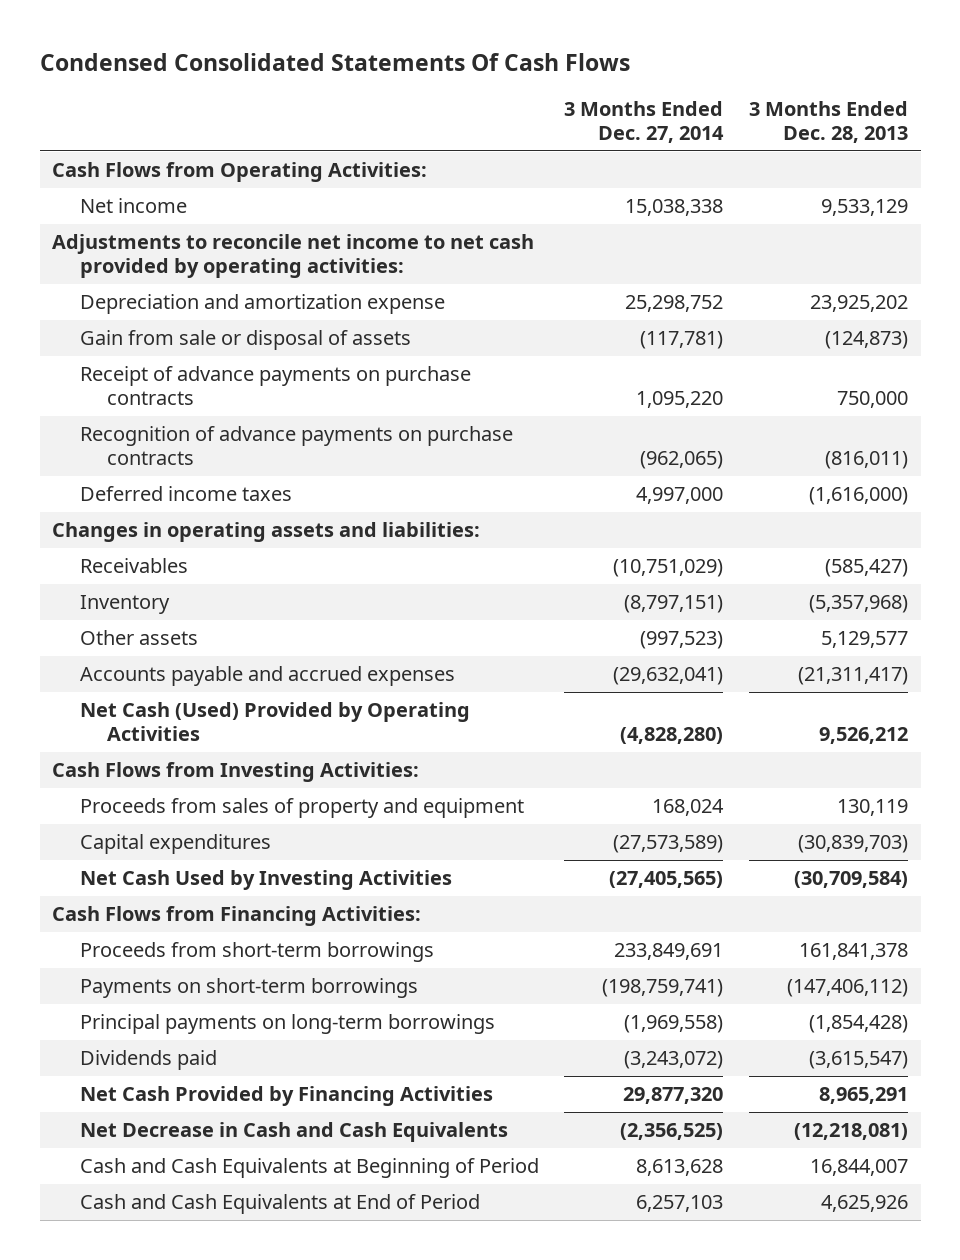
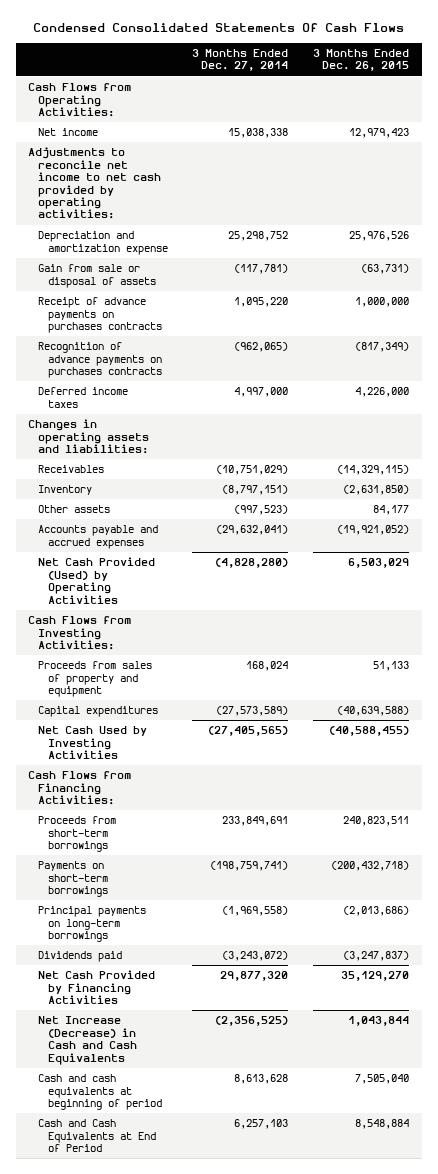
[748,100,908,144] 3 Months Ended Dec. 28, 2013 -> none
none -> [313,49,410,72] 3 Months Ended Dec. 26, 2015
[79,366,471,406] Receipt of advance payments on purchase contracts -> [37,297,162,334] Receipt of advance payments on purchases contracts
[79,426,513,466] Recognition of advance payments on purchase contracts -> [37,342,162,379] Recognition of advance payments on purchases contracts
[79,702,470,742] Net Cash (Used) Provided by Operating Activities -> [37,557,155,604] Net Cash Provided (Used) by Operating Activities
[79,1122,508,1143] Net Decrease in Cash and Cash Equivalents -> [37,1016,137,1065] Net Increase (Decrease) in Cash and Cash Equivalents
[79,1158,539,1179] Cash and Cash Equivalents at Beginning of Period -> [37,1074,162,1111] Cash and cash equivalents at beginning of period

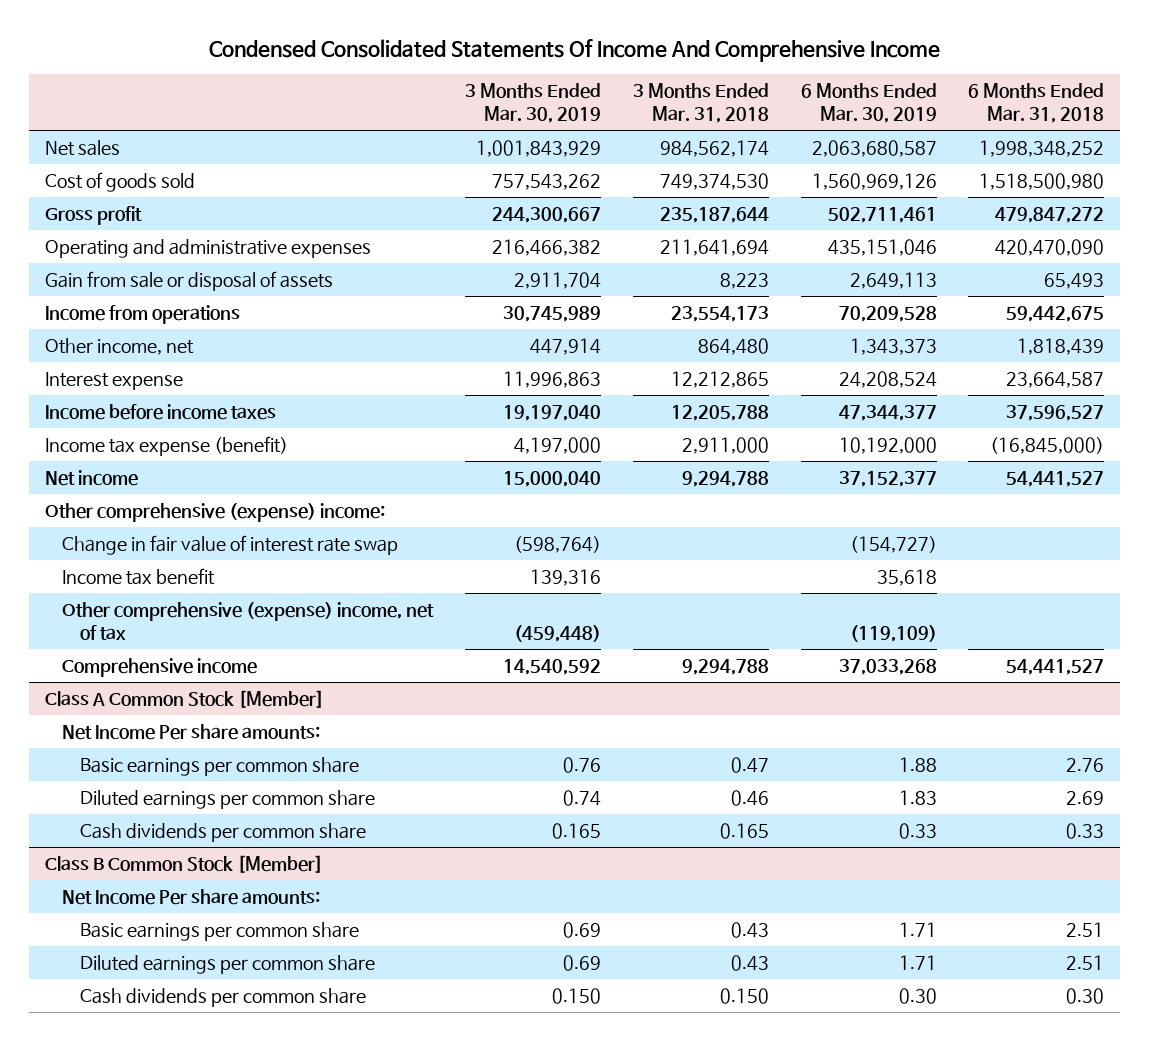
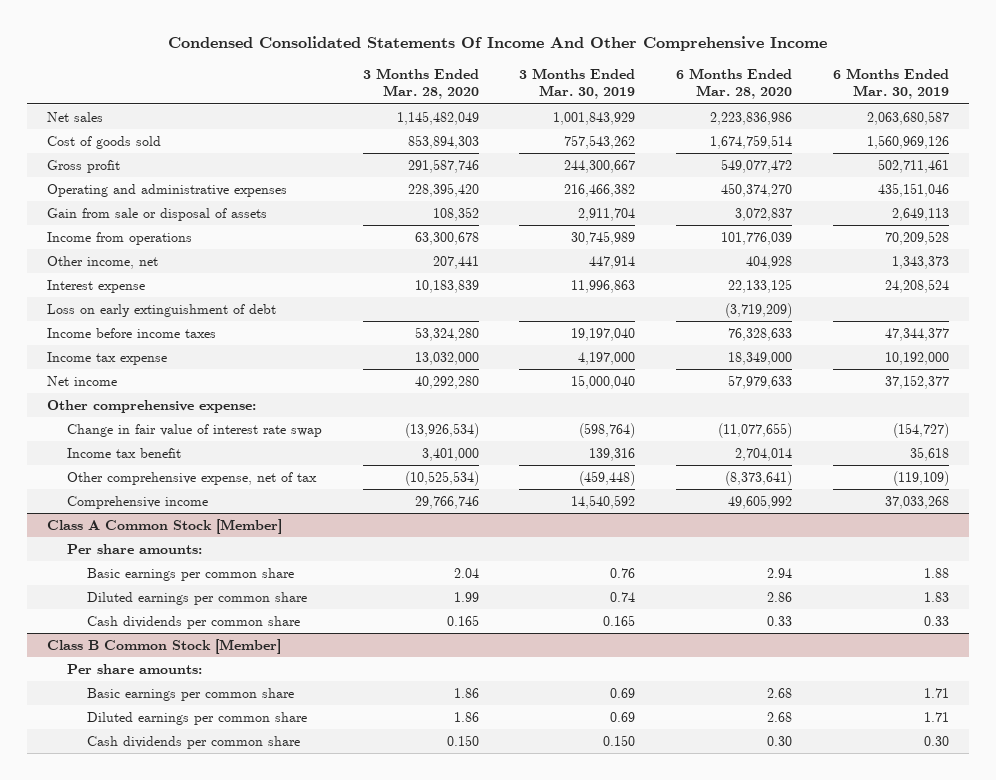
[209,39,941,63] Condensed Consolidated Statements Of Income And Comprehensive Income -> [167,36,827,52] Condensed Consolidated Statements Of Income And Other Comprehensive Income
[632,83,769,124] 3 Months Ended Mar. 31, 2018 -> none
[968,83,1105,124] 6 Months Ended Mar. 31, 2018 -> none
none -> [362,67,479,100] 3 Months Ended Mar. 28, 2020
none -> [676,67,793,100] 6 Months Ended Mar. 28, 2020
none -> [46,303,276,317] Loss on early extinguishment of debt
[44,436,288,457] Income tax expense (benefit) -> [46,351,167,365] Income tax expense
[44,503,385,523] Other comprehensive (expense) income: -> [46,399,256,413] Other comprehensive expense:
[62,602,435,640] Other comprehensive (expense) income, net of tax -> [66,471,317,485] Other comprehensive expense, net of tax
[62,724,321,741] Net Income Per share amounts: -> [66,543,202,554] Per share amounts:
[62,889,321,906] Net Income Per share amounts: -> [66,663,202,674] Per share amounts:

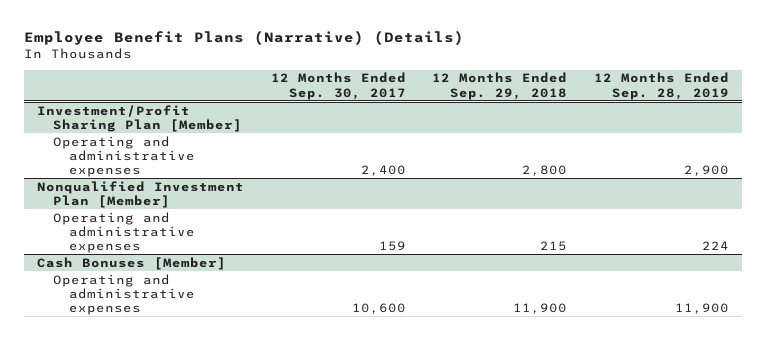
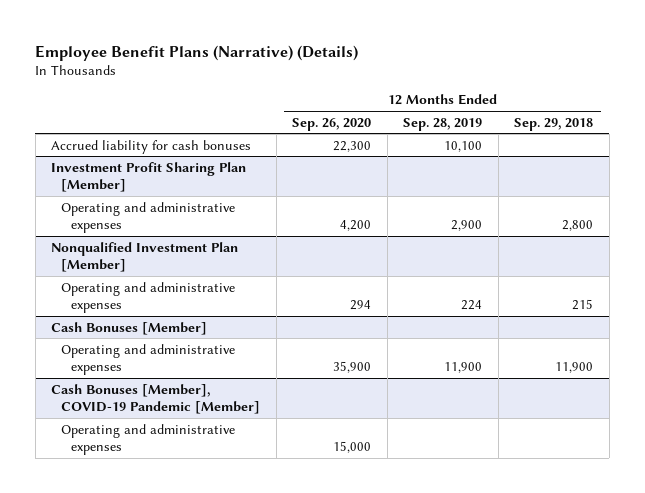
[270,72,406,100] 12 Months Ended Sep. 30, 2017 -> none
none -> [292,117,372,131] Sep. 26, 2020
none -> [51,139,252,154] Accrued liability for cash bonuses
[36,104,242,132] Investment/Profit Sharing Plan [Member] -> [51,161,247,193] Investment Profit Sharing Plan [Member]
none -> [51,383,261,415] Cash Bonuses [Member], COVID-19 Pandemic [Member]
none -> [61,423,236,456] Operating and administrative expenses

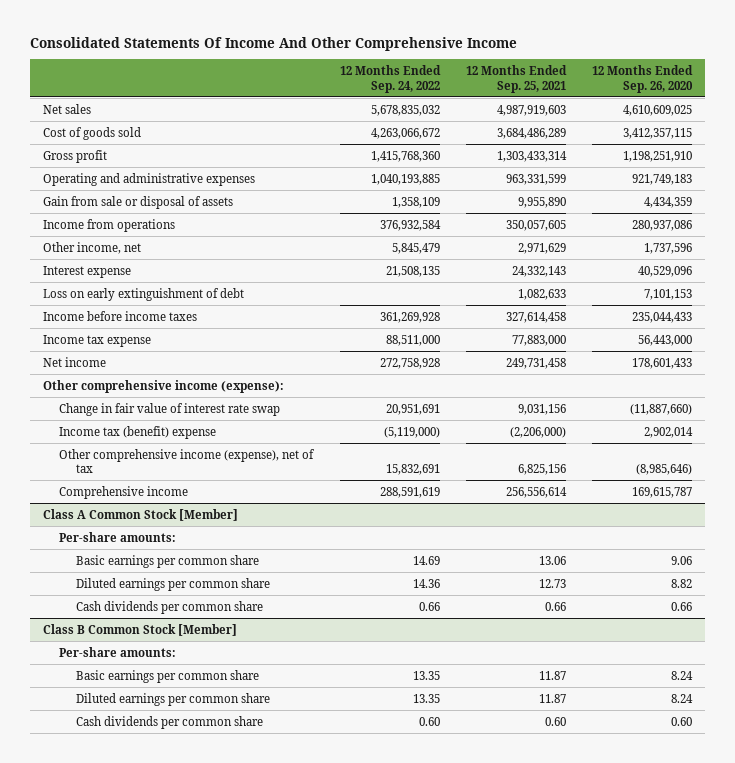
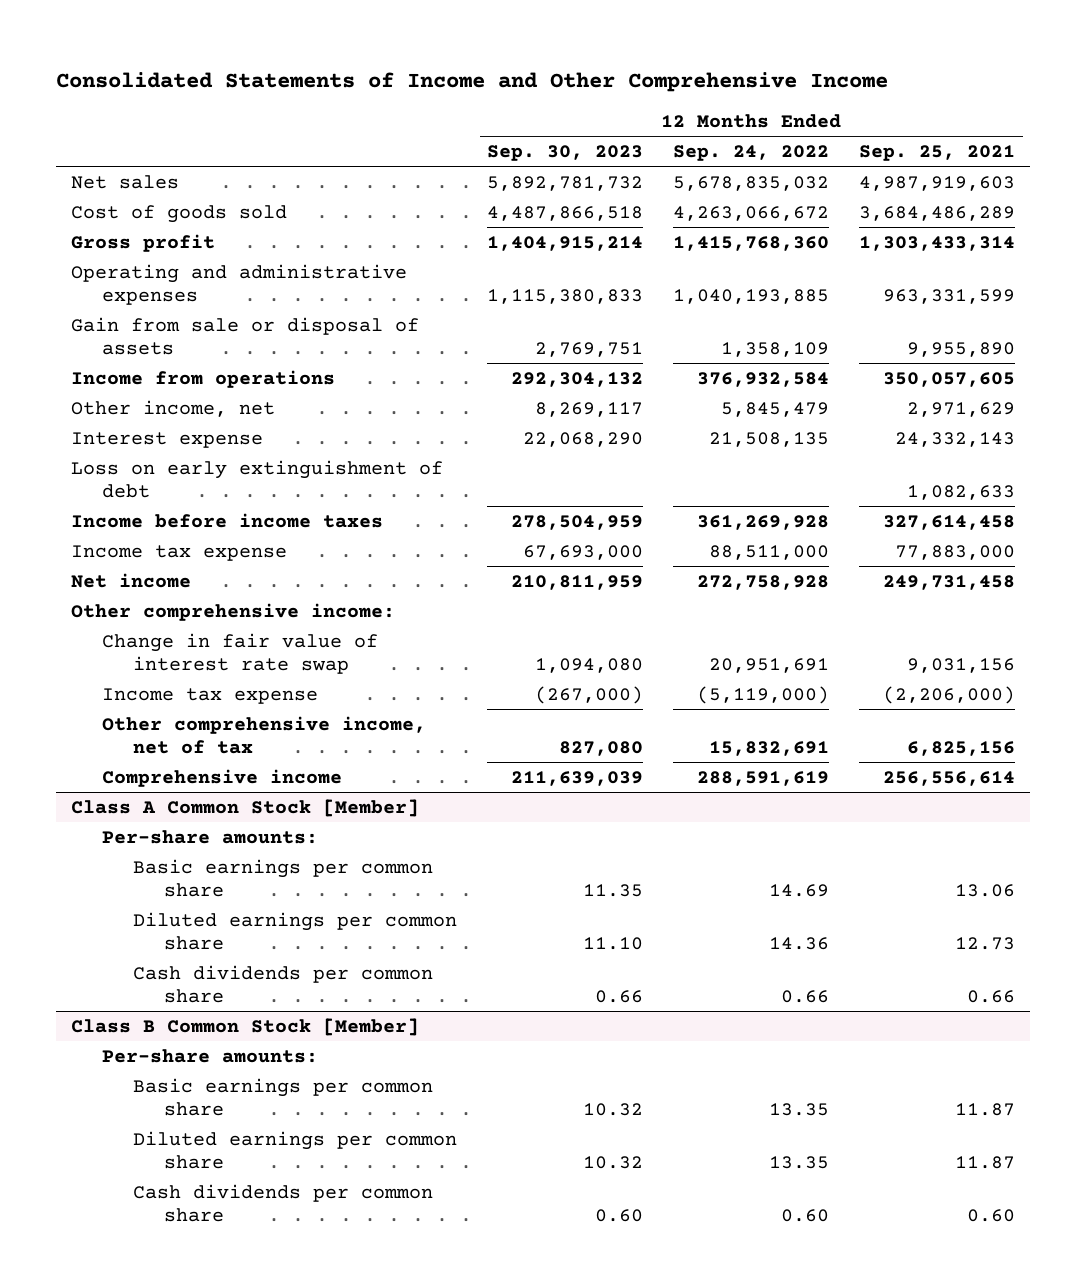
[29,36,517,51] Consolidated Statements Of Income And Other Comprehensive Income -> [56,71,889,92] Consolidated Statements of Income and Other Comprehensive Income
[592,65,694,93] 12 Months Ended Sep. 26, 2020 -> none
none -> [487,145,644,162] Sep. 30, 2023
[42,379,284,393] Other comprehensive income (expense): -> [71,602,396,621] Other comprehensive income:
[59,425,217,439] Income tax (benefit) expense -> [102,687,319,704] Income tax expense
[59,448,316,474] Other comprehensive income (expense), net of tax -> [102,715,427,754] Other comprehensive income, net of tax

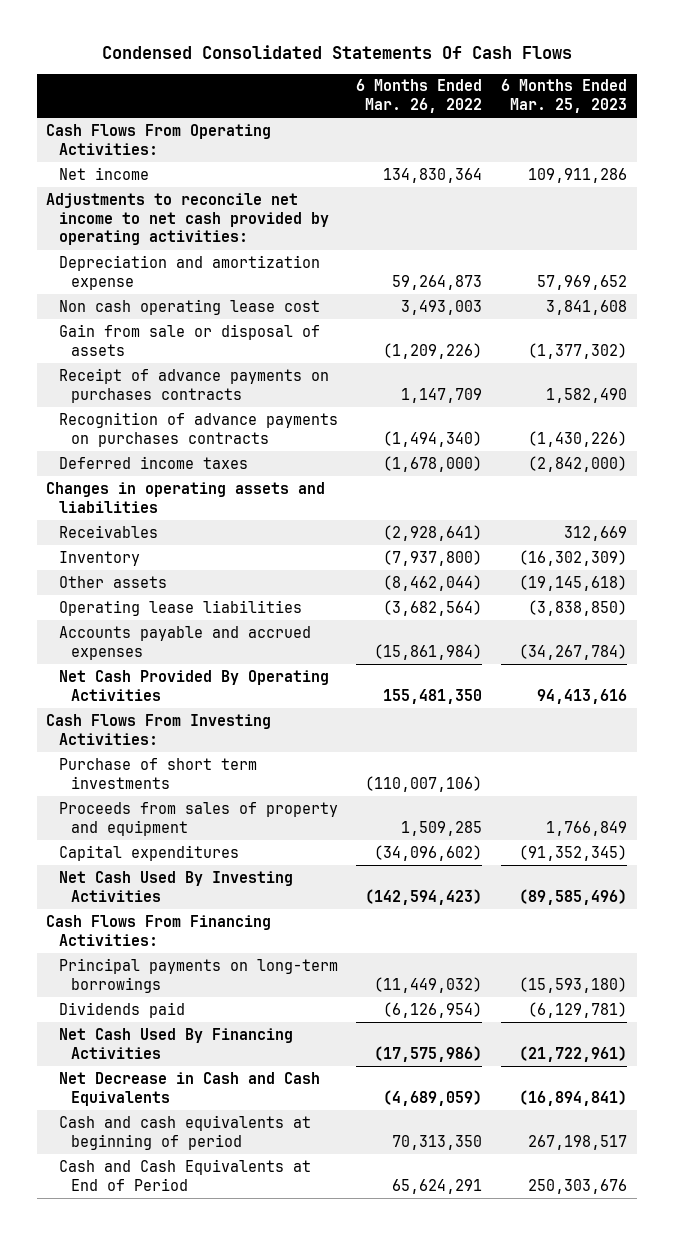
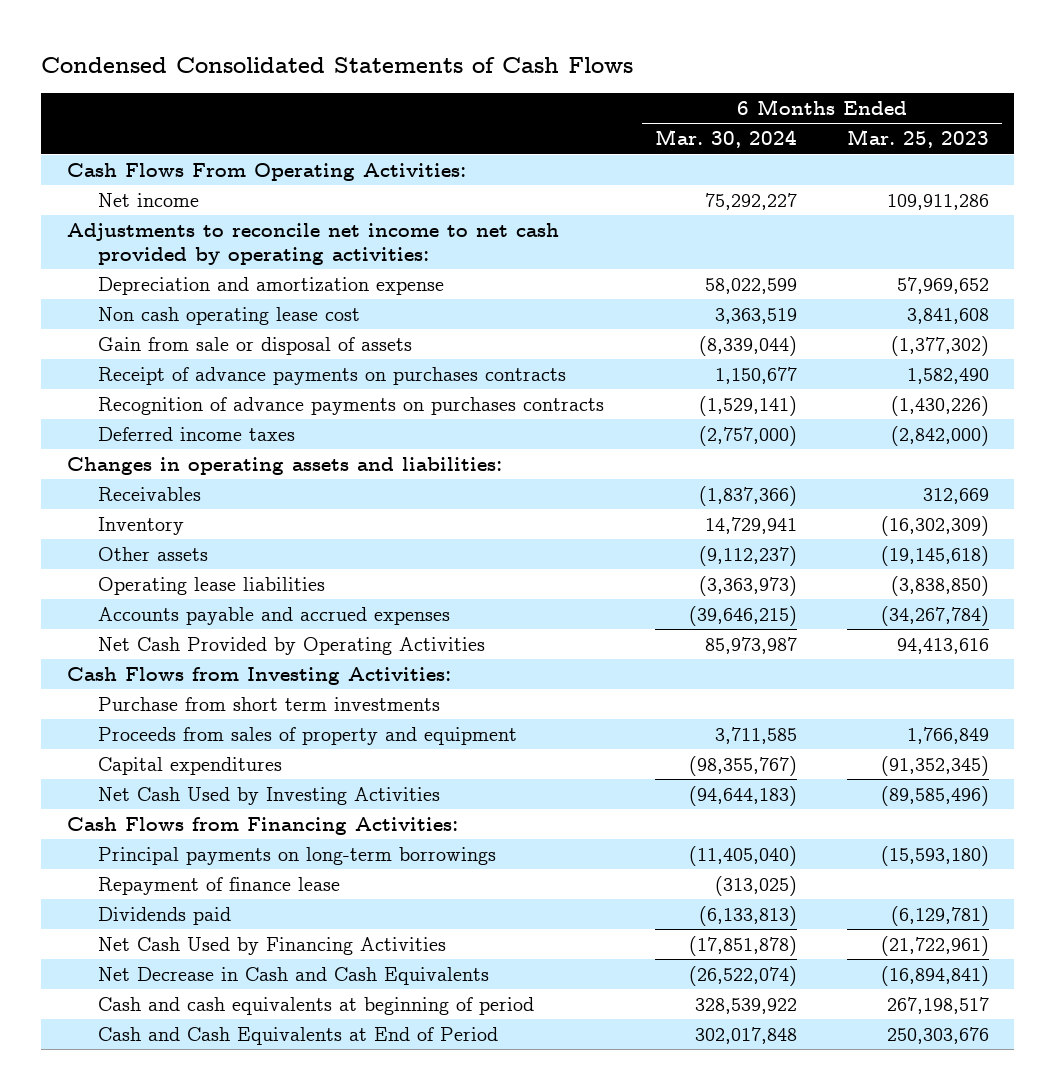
[101,45,572,60] Condensed Consolidated Statements Of Cash Flows -> [41,56,634,73] Condensed Consolidated Statements of Cash Flows
[356,79,483,114] 6 Months Ended Mar. 26, 2022 -> none
none -> [654,129,797,149] Mar. 30, 2024
[45,481,325,513] Changes in operating assets and liabilities -> [66,457,502,476] Changes in operating assets and liabilities:
[58,669,329,701] Net Cash Provided By Operating Activities -> [98,637,486,656] Net Cash Provided by Operating Activities
[45,713,271,745] Cash Flows From Investing Activities: -> [66,667,451,686] Cash Flows from Investing Activities:
[58,757,257,789] Purchase of short term investments -> [98,697,441,712] Purchase from short term investments
[58,870,293,902] Net Cash Used By Investing Activities -> [98,787,441,806] Net Cash Used by Investing Activities
[45,914,271,946] Cash Flows From Financing Activities: -> [66,817,458,836] Cash Flows from Financing Activities:
none -> [98,877,341,896] Repayment of finance lease
[58,1027,293,1059] Net Cash Used By Financing Activities -> [98,937,447,956] Net Cash Used by Financing Activities

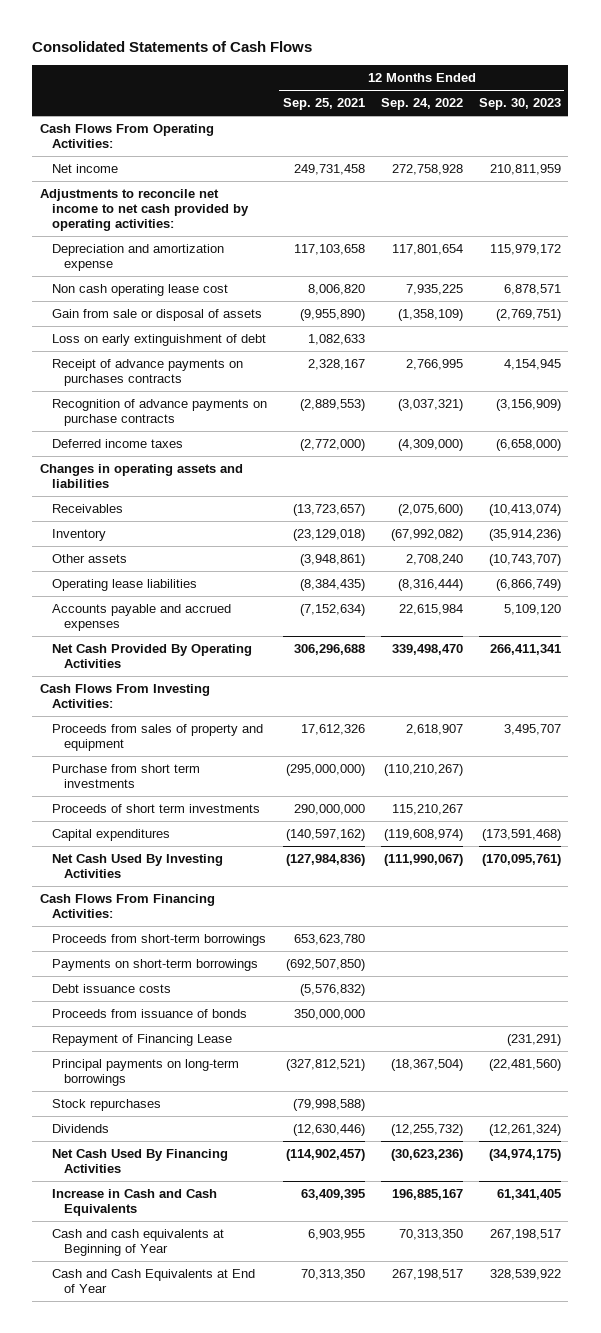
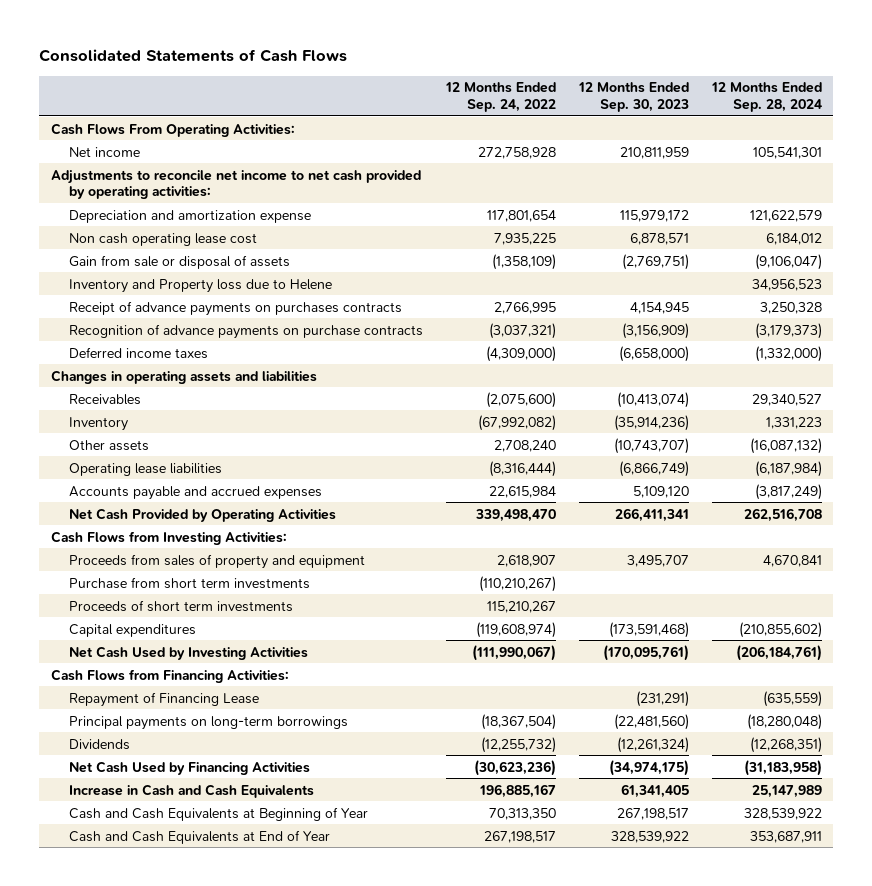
[282,98,365,111] Sep. 25, 2021 -> none
none -> [710,82,822,113] 12 Months Ended Sep. 28, 2024
[52,333,267,346] Loss on early extinguishment of debt -> none
none -> [69,278,333,293] Inventory and Property loss due to Helene
[52,643,253,669] Net Cash Provided By Operating Activities -> [69,507,337,522] Net Cash Provided by Operating Activities
[40,683,211,709] Cash Flows From Investing Activities: -> [50,530,287,545] Cash Flows from Investing Activities:
[52,933,267,946] Proceeds from short-term borrowings -> none
[52,958,259,971] Payments on short-term borrowings -> none
[52,983,172,993] Debt issuance costs -> none
[52,1008,248,1018] Proceeds from issuance of bonds -> none
[52,853,224,879] Net Cash Used By Investing Activities -> [69,645,309,660] Net Cash Used by Investing Activities
[40,893,216,919] Cash Flows From Financing Activities: -> [50,668,289,683] Cash Flows from Financing Activities:
[52,1098,162,1111] Stock repurchases -> none
[52,1148,229,1174] Net Cash Used By Financing Activities -> [69,760,311,775] Net Cash Used by Financing Activities
[52,1228,225,1257] Cash and cash equivalents at Beginning of Year -> [69,806,369,821] Cash and Cash Equivalents at Beginning of Year

